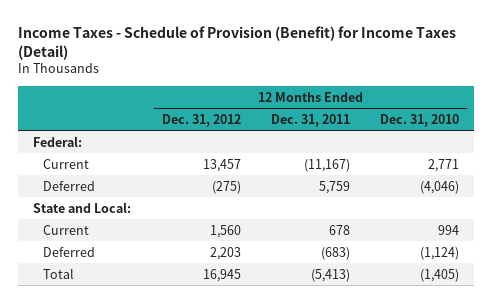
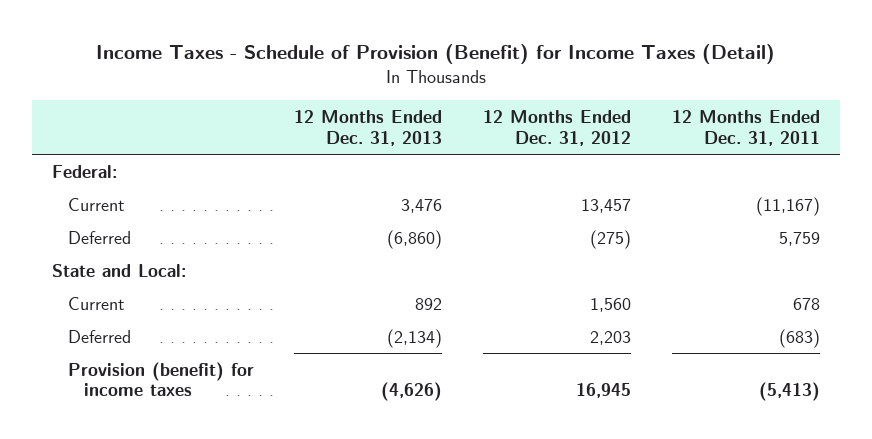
[380,113,460,127] Dec. 31, 2010 -> none
none -> [294,109,443,146] 12 Months Ended Dec. 31, 2013
[43,267,75,279] Total -> [67,361,254,397] Provision (benefit) for income taxes

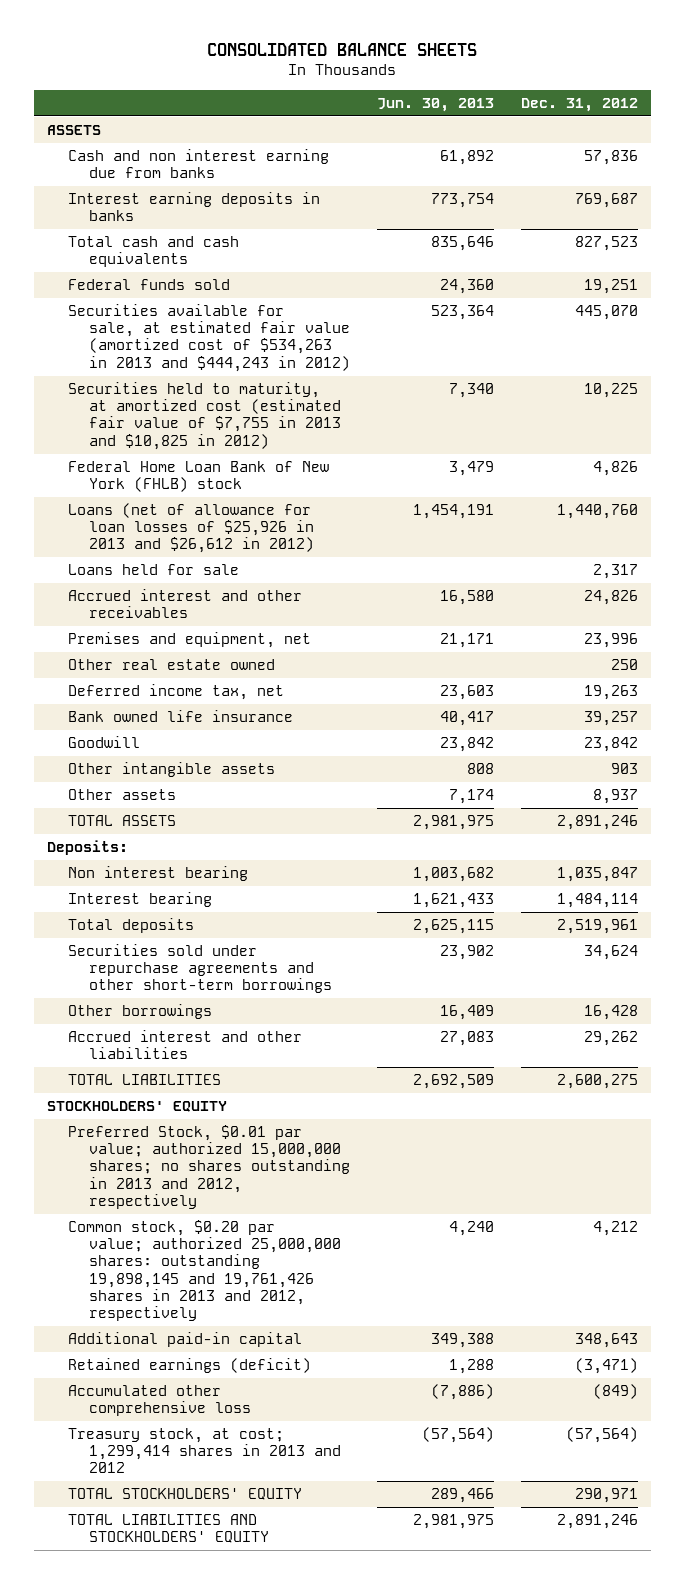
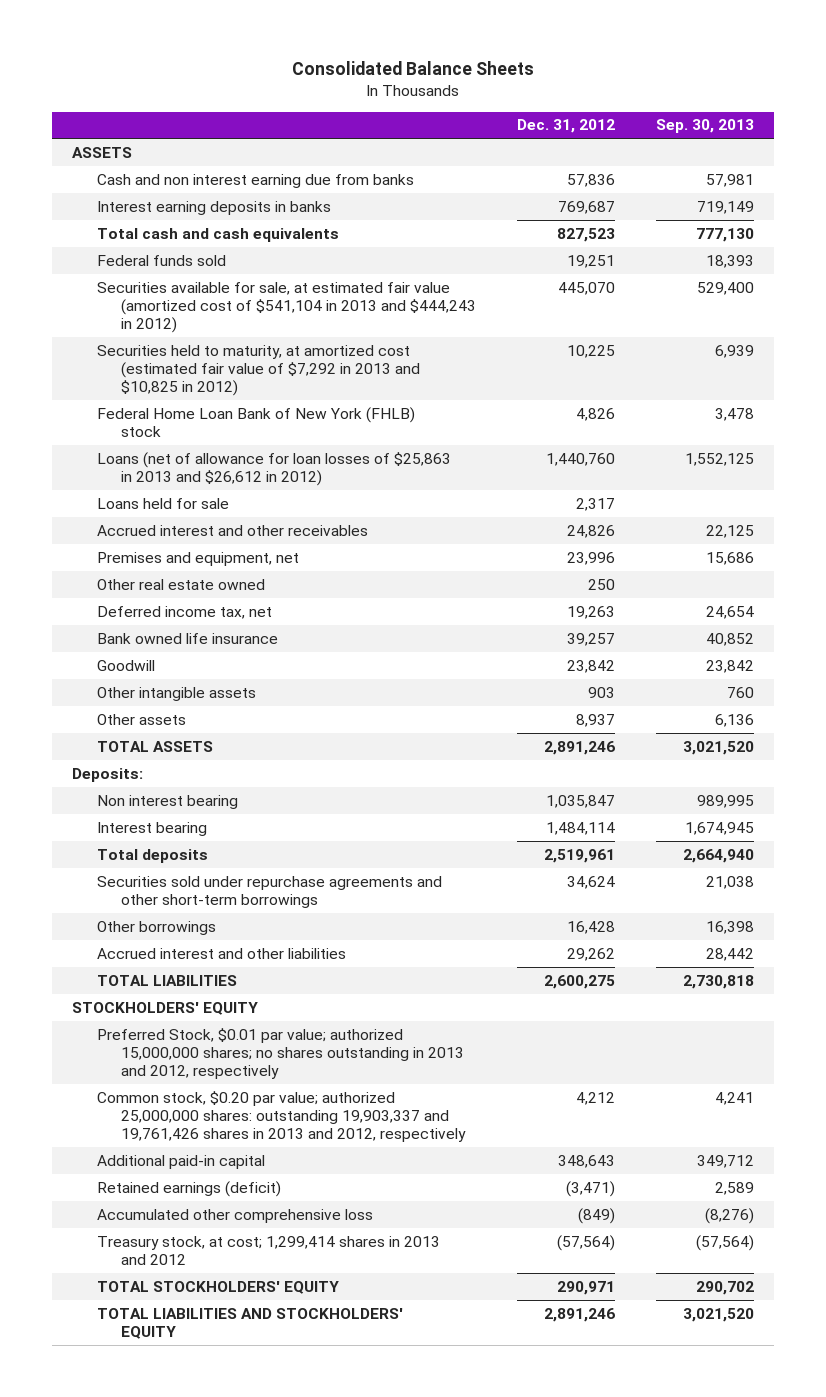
[207,42,478,56] CONSOLIDATED BALANCE SHEETS -> [291,61,534,76] Consolidated Balance Sheets
[376,97,494,112] Jun. 30, 2013 -> none
none -> [655,119,754,134] Sep. 30, 2013
[67,304,350,372] Securities available for sale, at estimated fair value (amortized cost of $534,263 in 2013 and $444,243 in 2012) -> [96,281,477,334] Securities available for sale, at estimated fair value (amortized cost of $541,104 in 2013 and $444,243 in 2012)
[67,382,341,450] Securities held to maturity, at amortized cost (estimated fair value of $7,755 in 2013 and $10,825 in 2012) -> [96,344,421,397] Securities held to maturity, at amortized cost (estimated fair value of $7,292 in 2013 and $10,825 in 2012)
[67,503,314,554] Loans (net of allowance for loan losses of $25,926 in 2013 and $26,612 in 2012) -> [96,451,451,486] Loans (net of allowance for loan losses of $25,863 in 2013 and $26,612 in 2012)
[67,1220,341,1321] Common stock, $0.20 par value; authorized 25,000,000 shares: outstanding 19,898,145 and 19,761,426 shares in 2013 and 2012, respectively -> [96,1090,467,1143] Common stock, $0.20 par value; authorized 25,000,000 shares: outstanding 19,903,337 and 19,761,426 shares in 2013 and 2012, respectively

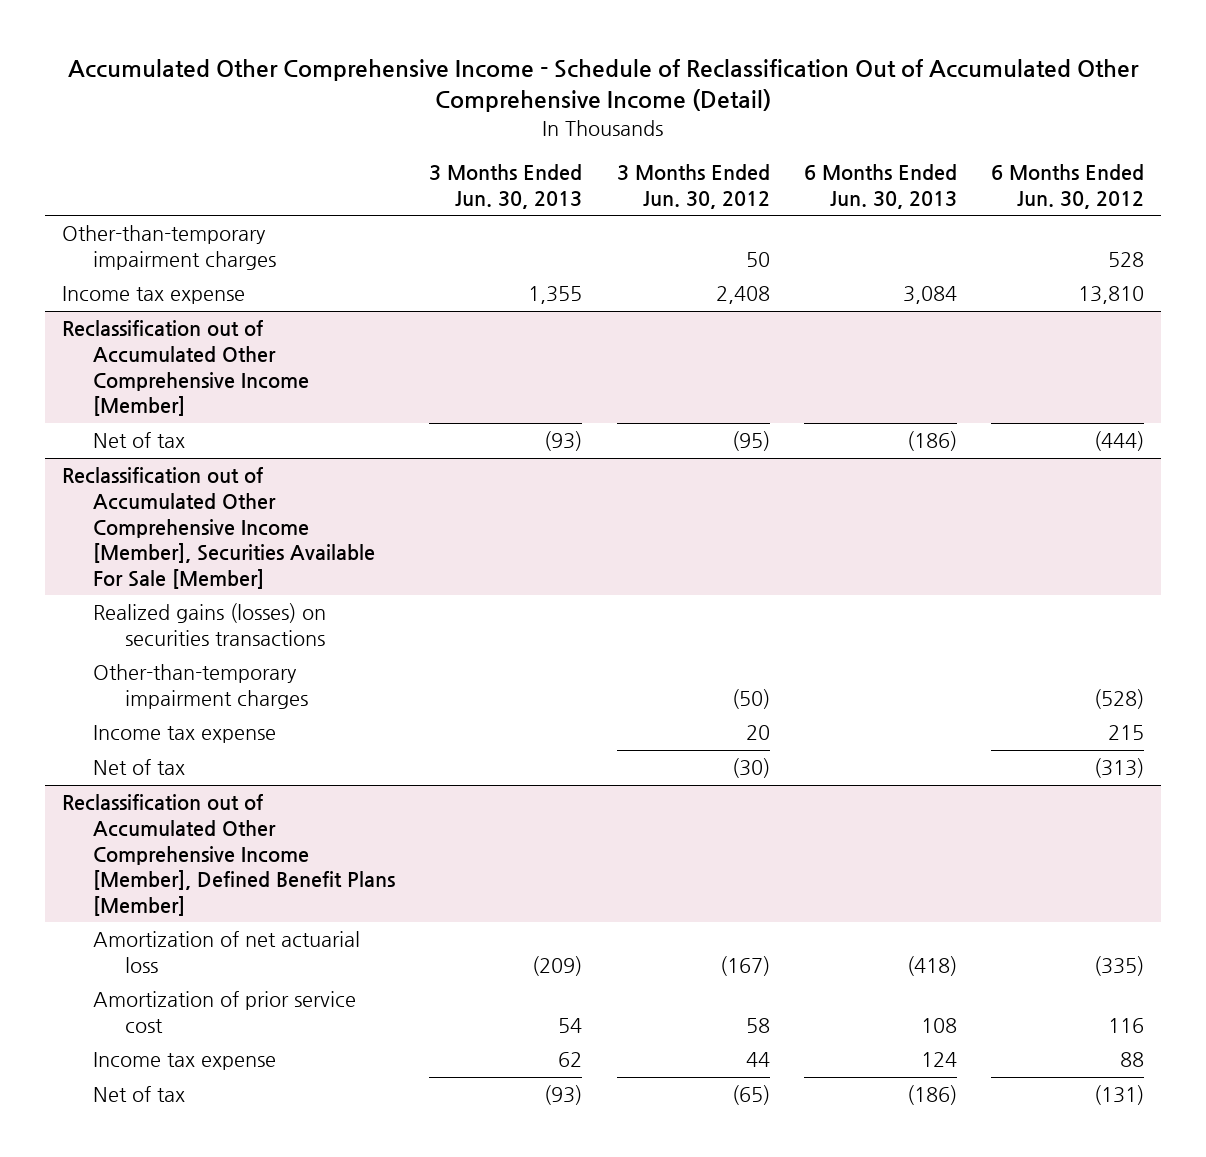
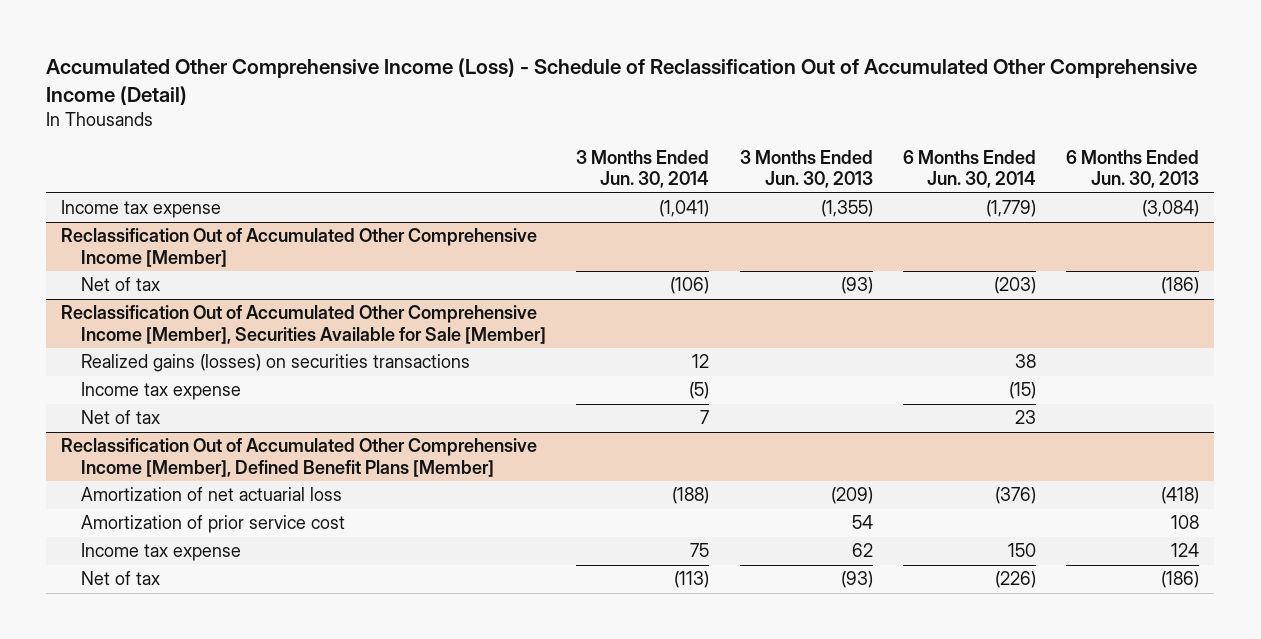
[67,59,1139,113] Accumulated Other Comprehensive Income - Schedule of Reclassification Out of Accumulated Other Comprehensive Income (Detail) -> [46,57,1198,105] Accumulated Other Comprehensive Income (Loss) - Schedule of Reclassification Out of Accumulated Other Comprehensive Income (Detail)
[616,164,770,209] 3 Months Ended Jun. 30, 2012 -> none
[990,164,1144,209] 6 Months Ended Jun. 30, 2012 -> none
none -> [576,149,710,189] 3 Months Ended Jun. 30, 2014
none -> [902,149,1036,189] 6 Months Ended Jun. 30, 2014
[62,225,277,271] Other-than-temporary impairment charges -> none
[528,286,583,305] 1,355 -> [820,200,873,218] (1,355)
[902,286,957,305] 3,084 -> [1142,200,1200,218] (3,084)
[62,320,310,417] Reclassification out of Accumulated Other Comprehensive Income [Member] -> [61,228,538,267] Reclassification Out of Accumulated Other Comprehensive Income [Member]
[62,467,376,589] Reclassification out of Accumulated Other Comprehensive Income [Member], Securities Available For Sale [Member] -> [61,305,546,344] Reclassification Out of Accumulated Other Comprehensive Income [Member], Securities Available for Sale [Member]
[93,664,308,710] Other-than-temporary impairment charges -> none
[62,794,396,916] Reclassification out of Accumulated Other Comprehensive Income [Member], Defined Benefit Plans [Member] -> [61,438,538,477] Reclassification Out of Accumulated Other Comprehensive Income [Member], Defined Benefit Plans [Member]

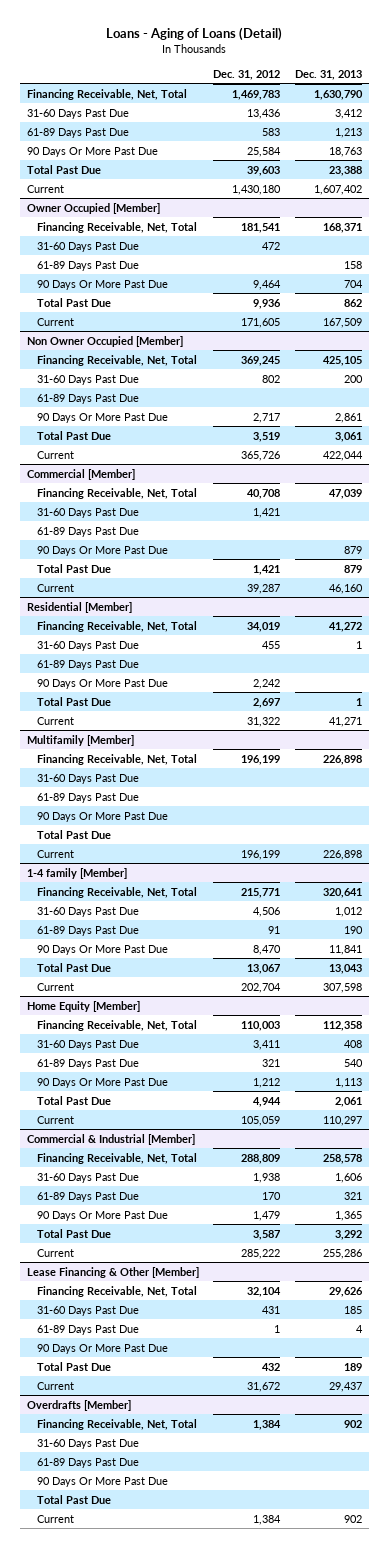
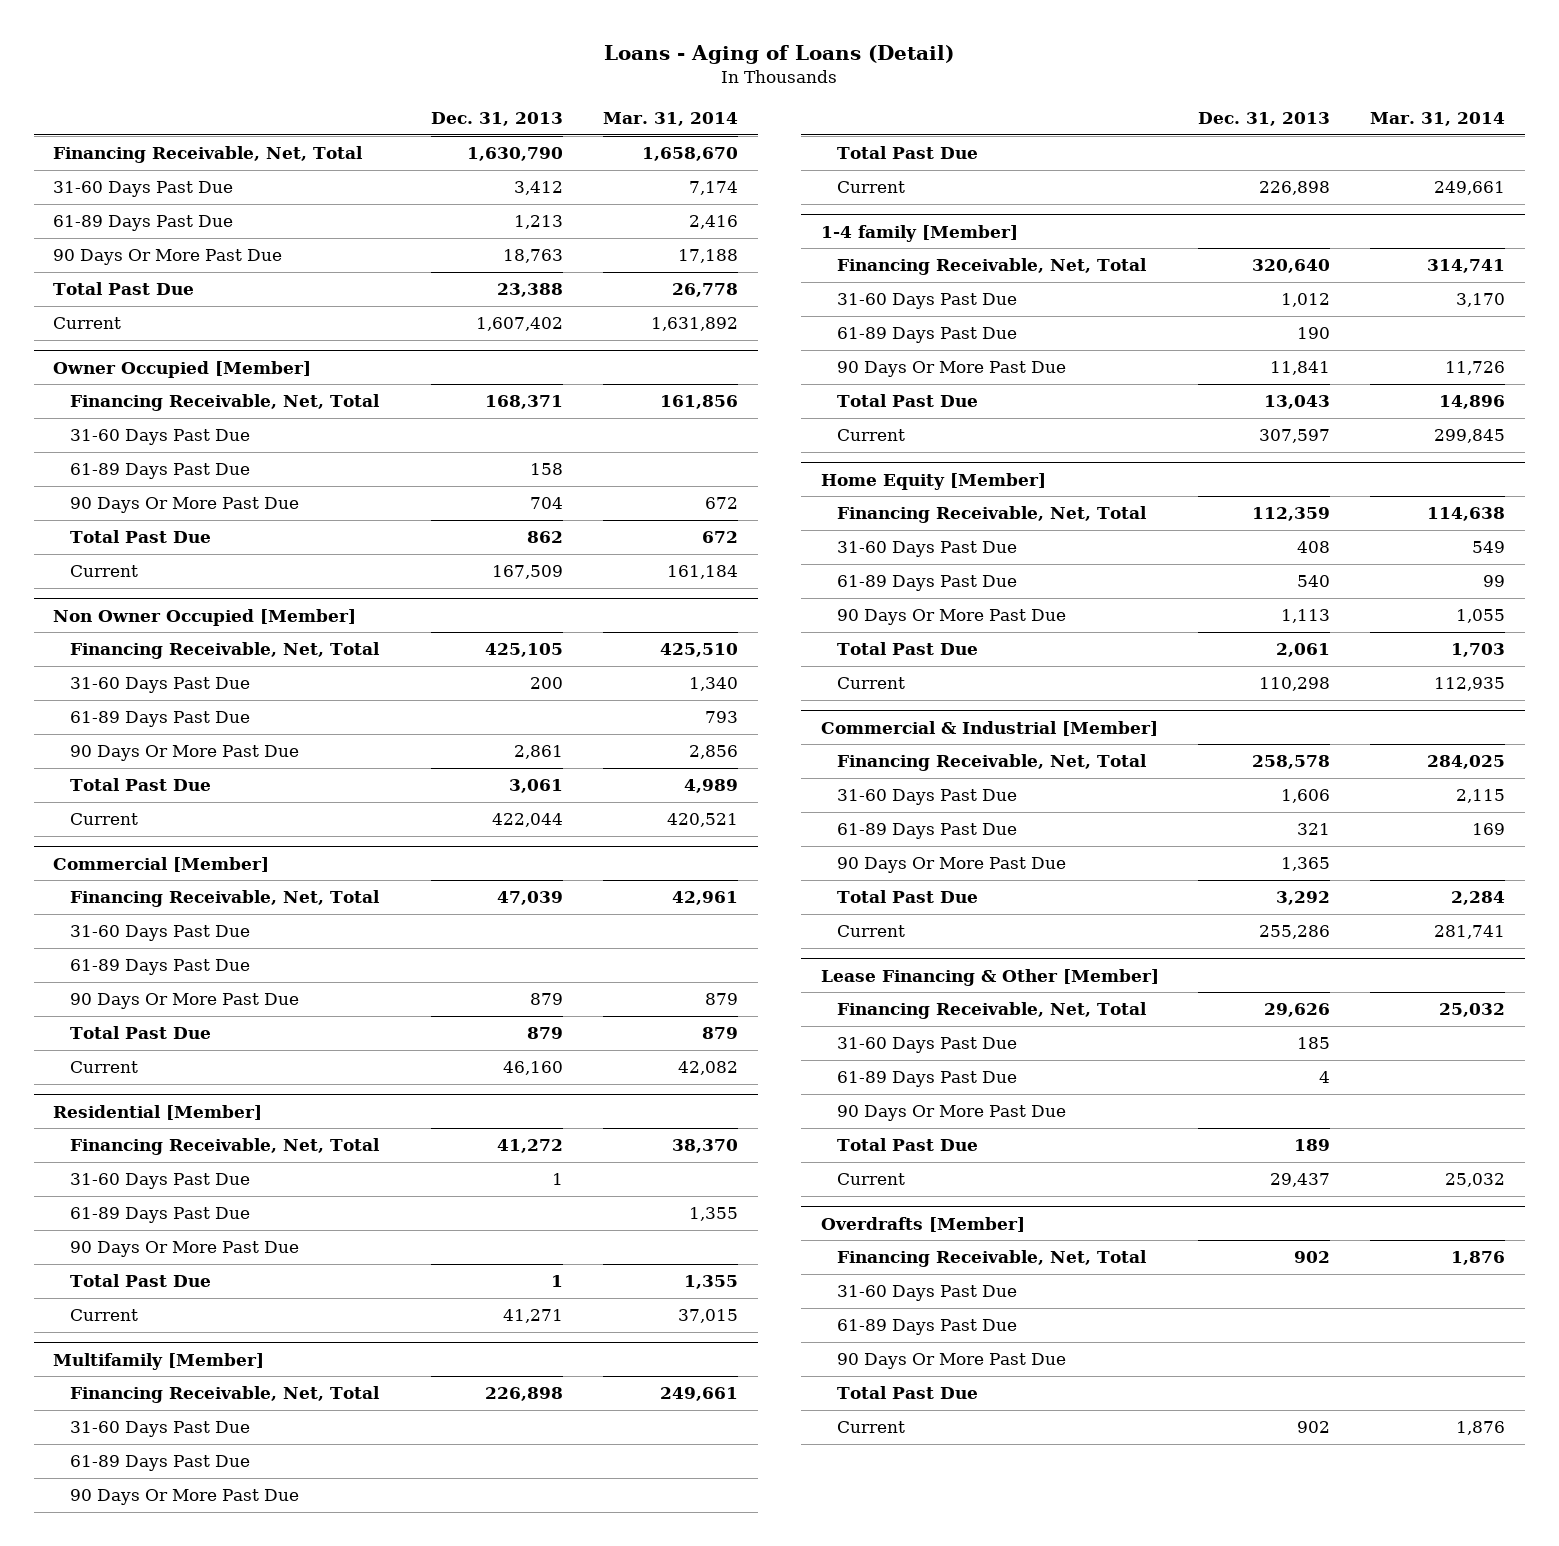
[213,69,281,80] Dec. 31, 2012 -> none
none -> [602,111,738,126] Mar. 31, 2014
[322,887,362,898] 320,641 -> [1252,259,1331,274] 320,640
[322,982,362,993] 307,598 -> [1259,429,1331,444] 307,597
[322,1020,362,1031] 112,358 -> [1252,507,1331,522] 112,359
[322,1115,362,1126] 110,297 -> [1259,677,1331,692] 110,298

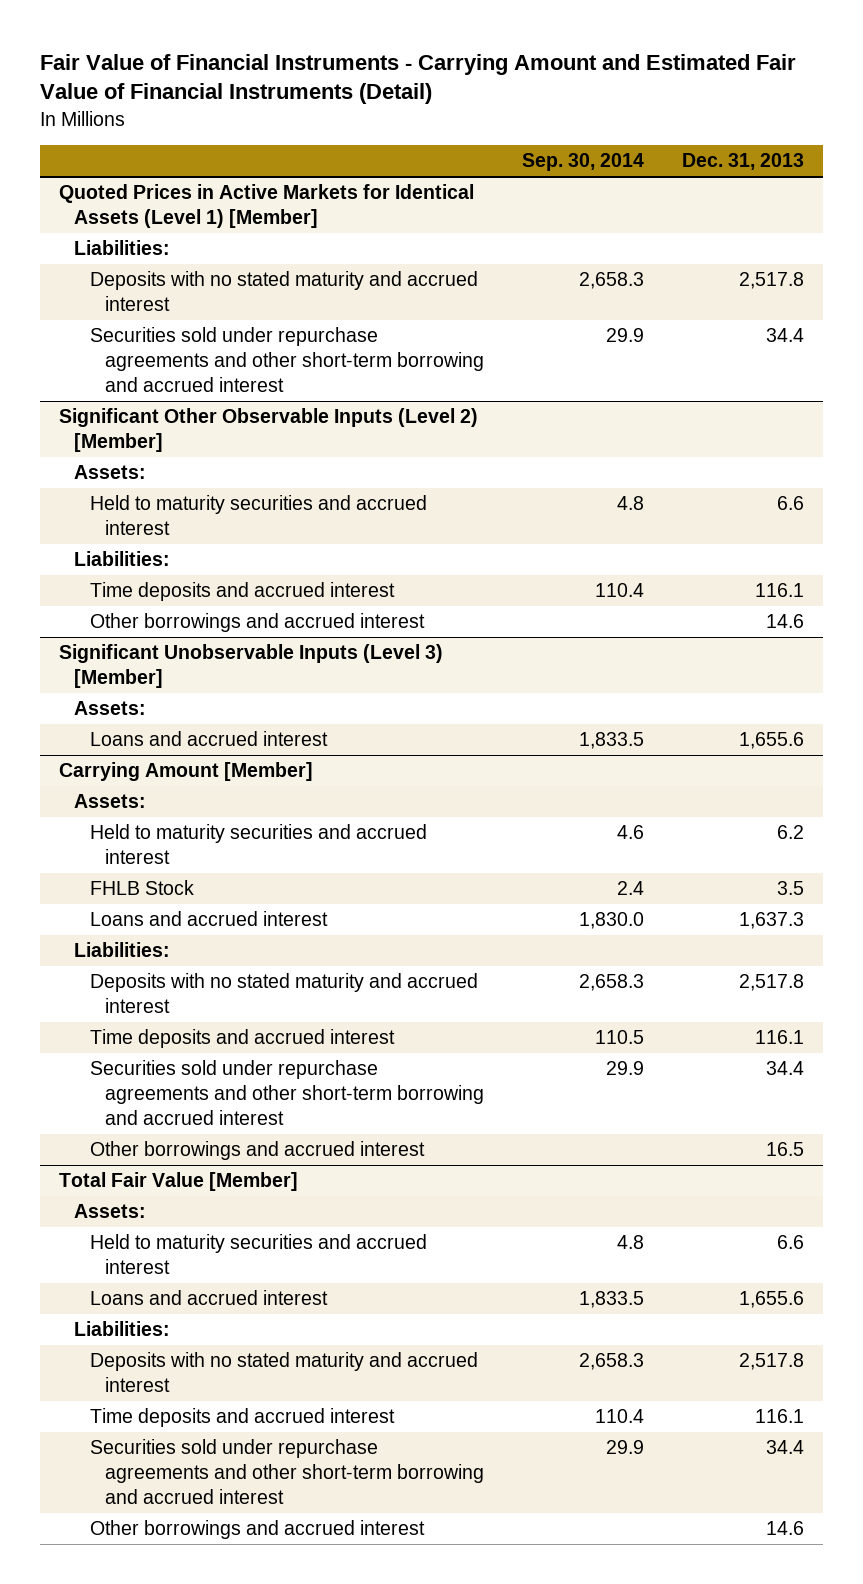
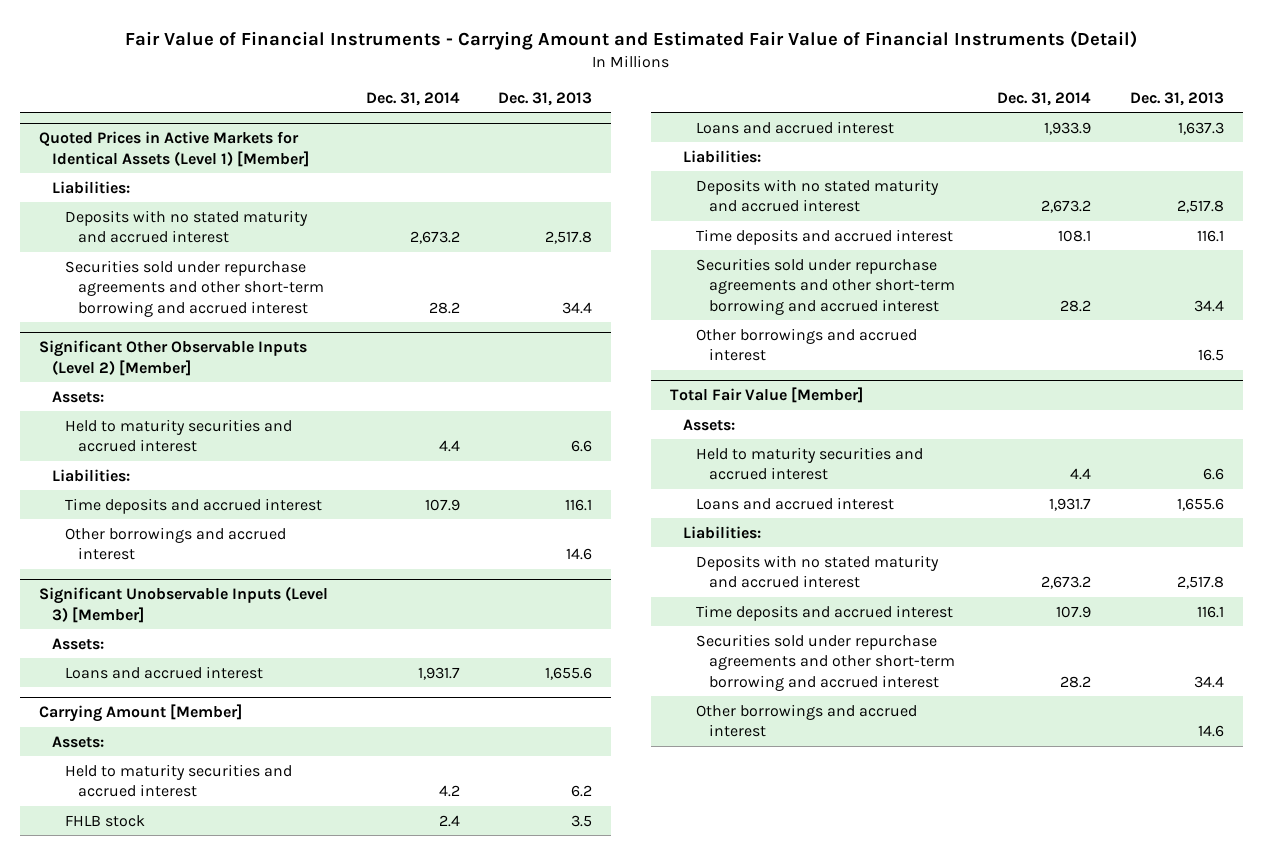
[522,153,645,172] Sep. 30, 2014 -> none
none -> [365,91,460,106] Dec. 31, 2014
[89,880,194,896] FHLB Stock -> [64,814,145,827] FHLB stock

